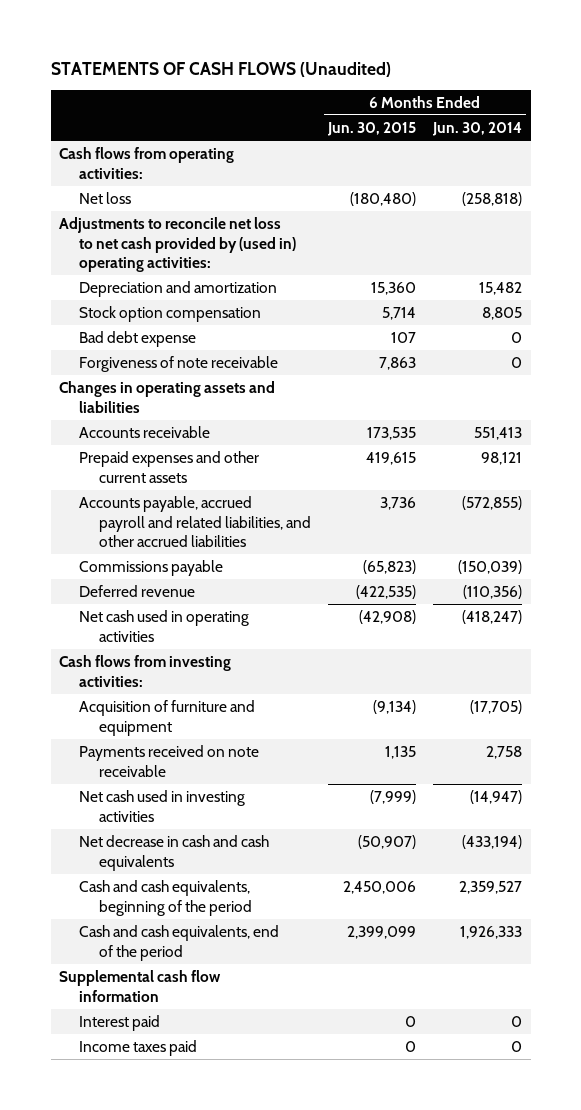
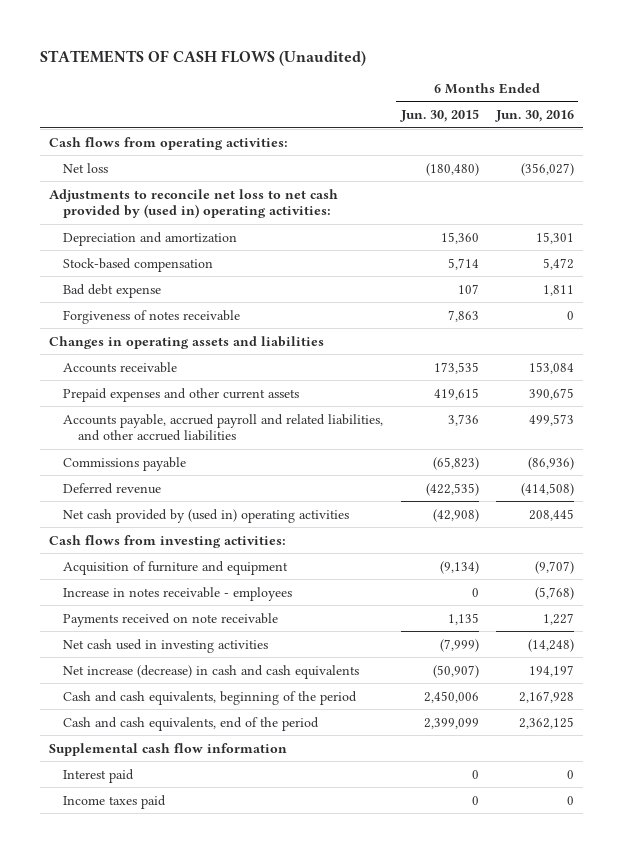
[432,121,523,136] Jun. 30, 2014 -> none
none -> [494,110,574,123] Jun. 30, 2016
[79,305,262,322] Stock option compensation -> [63,257,214,272] Stock-based compensation
[79,355,279,372] Forgiveness of note receivable -> [63,309,241,324] Forgiveness of notes receivable
[79,609,250,642] Net cash used in operating activities -> [63,508,350,523] Net cash provided by (used in) operating activities
none -> [63,586,293,601] Increase in notes receivable - employees
[79,834,270,871] Net decrease in cash and cash equivalents -> [63,664,360,679] Net increase (decrease) in cash and cash equivalents

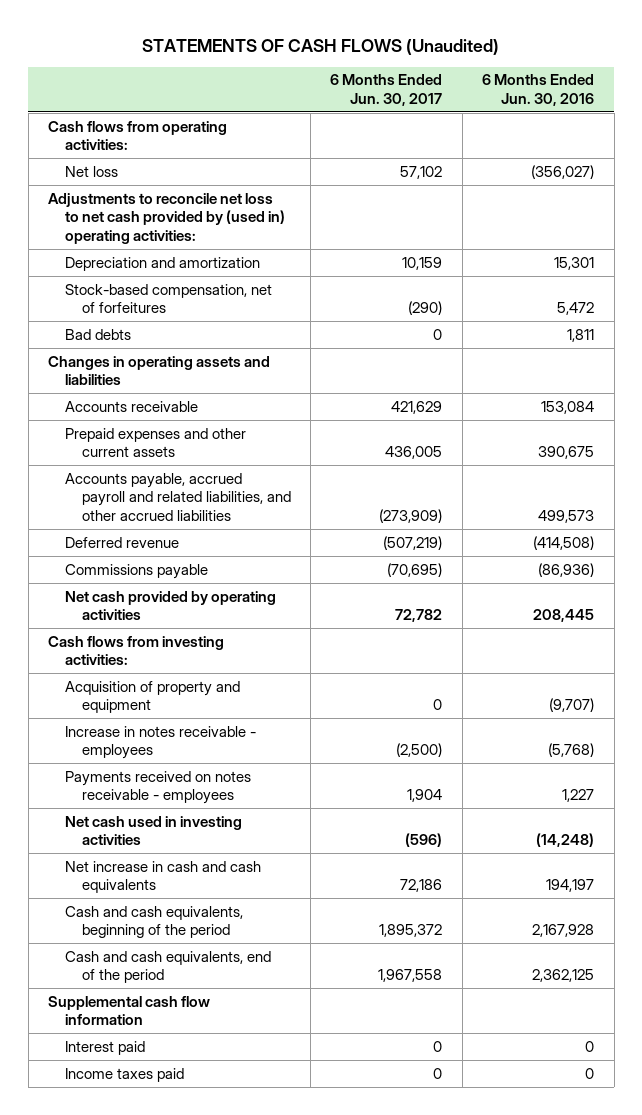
[399,109,479,123] Jun. 30, 2015 -> none
none -> [330,74,443,106] 6 Months Ended Jun. 30, 2017
[63,309,241,324] Forgiveness of notes receivable -> none
[63,257,214,272] Stock-based compensation -> [64,283,272,314] Stock-based compensation, net of forfeitures
[63,283,162,298] Bad debt expense -> [64,328,131,340] Bad debts
[63,456,187,471] Commissions payable -> [64,563,208,579] Commissions payable
[63,508,350,523] Net cash provided by (used in) operating activities -> [64,590,276,621] Net cash provided by operating activities
[63,560,289,575] Acquisition of furniture and equipment -> [64,680,240,714] Acquisition of property and equipment
[63,612,279,627] Payments received on note receivable -> [64,770,251,805] Payments received on notes receivable - employees
[63,664,360,679] Net increase (decrease) in cash and cash equivalents -> [64,860,261,894] Net increase in cash and cash equivalents

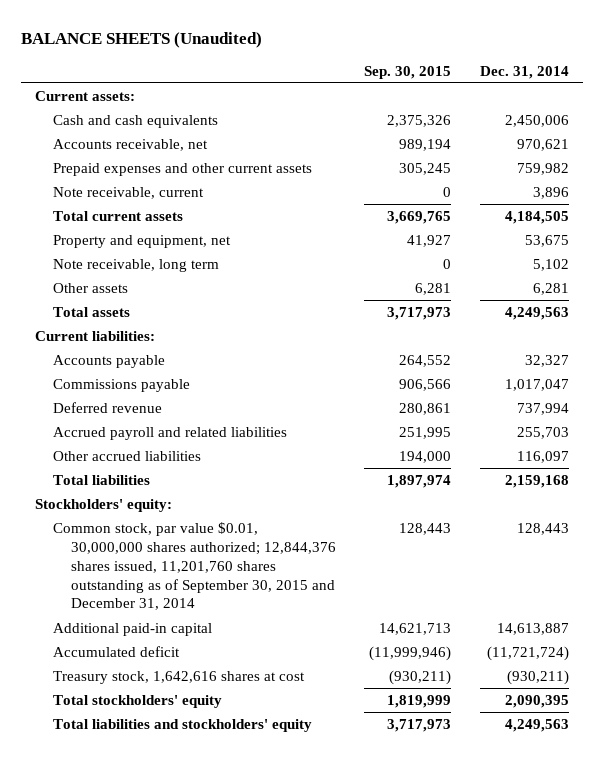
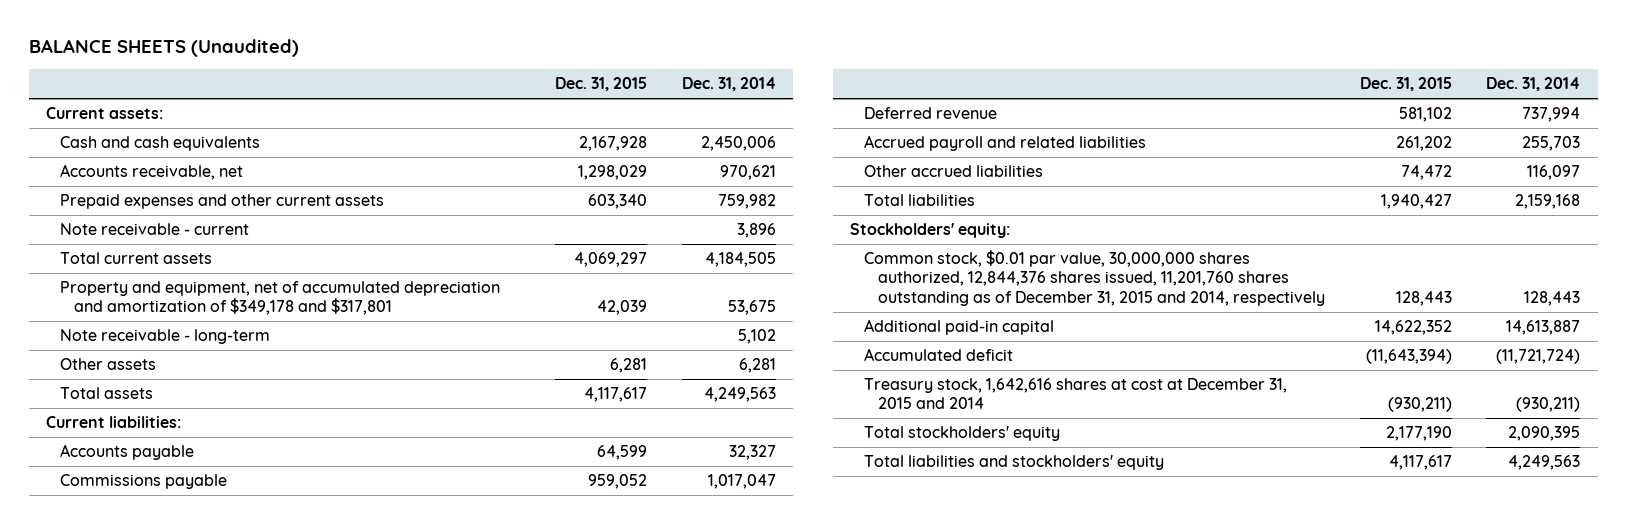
[364,65,452,79] Sep. 30, 2015 -> none
none -> [555,77,648,92] Dec. 31, 2015
[52,186,204,199] Note receivable, current -> [59,223,249,236] Note receivable - current
[52,234,231,248] Property and equipment, net -> [59,281,500,316] Property and equipment, net of accumulated depreciation and amortization of $349,178 and $317,801
[52,258,219,272] Note receivable, long term -> [59,329,270,345] Note receivable - long-term
[52,521,336,611] Common stock, par value $0.01, 30,000,000 shares authorized; 12,844,376 shares issued, 11,201,760 shares outstanding as of September 30, 2015 and December 31, 2014 -> [864,250,1326,306] Common stock, $0.01 par value, 30,000,000 shares authorized, 12,844,376 shares issued, 11,201,760 shares outstanding as of December 31, 2015 and 2014, respectively
[52,670,305,684] Treasury stock, 1,642,616 shares at cost -> [864,378,1288,410] Treasury stock, 1,642,616 shares at cost at December 31, 2015 and 2014

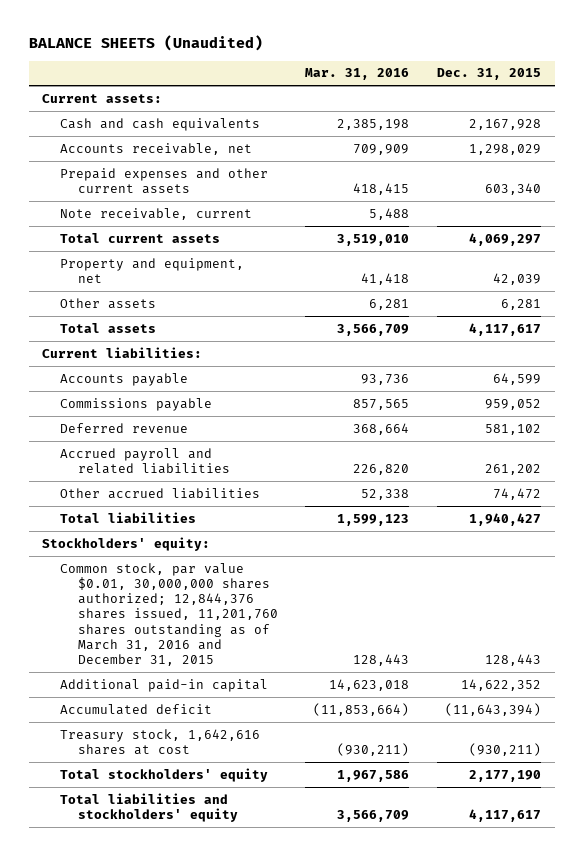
[681,77,776,92] Dec. 31, 2014 -> none
none -> [305,68,410,81] Mar. 31, 2016
[59,223,249,236] Note receivable - current -> [60,207,253,220] Note receivable, current
[59,329,270,345] Note receivable - long-term -> none
[59,281,500,316] Property and equipment, net of accumulated depreciation and amortization of $349,178 and $317,801 -> [60,257,245,283] Property and equipment, net
[864,250,1326,306] Common stock, $0.01 par value, 30,000,000 shares authorized, 12,844,376 shares issued, 11,201,760 shares outstanding as of December 31, 2015 and 2014, respectively -> [60,562,278,667] Common stock, par value $0.01, 30,000,000 shares authorized; 12,844,376 shares issued, 11,201,760 shares outstanding as of March 31, 2016 and December 31, 2015
[864,378,1288,410] Treasury stock, 1,642,616 shares at cost at December 31, 2015 and 2014 -> [60,728,261,755] Treasury stock, 1,642,616 shares at cost

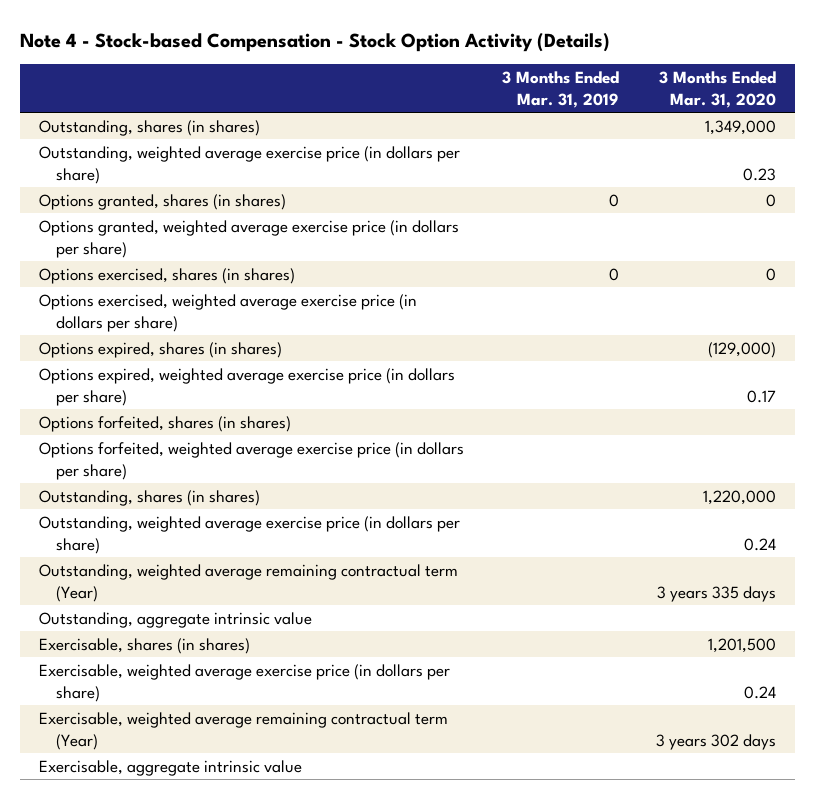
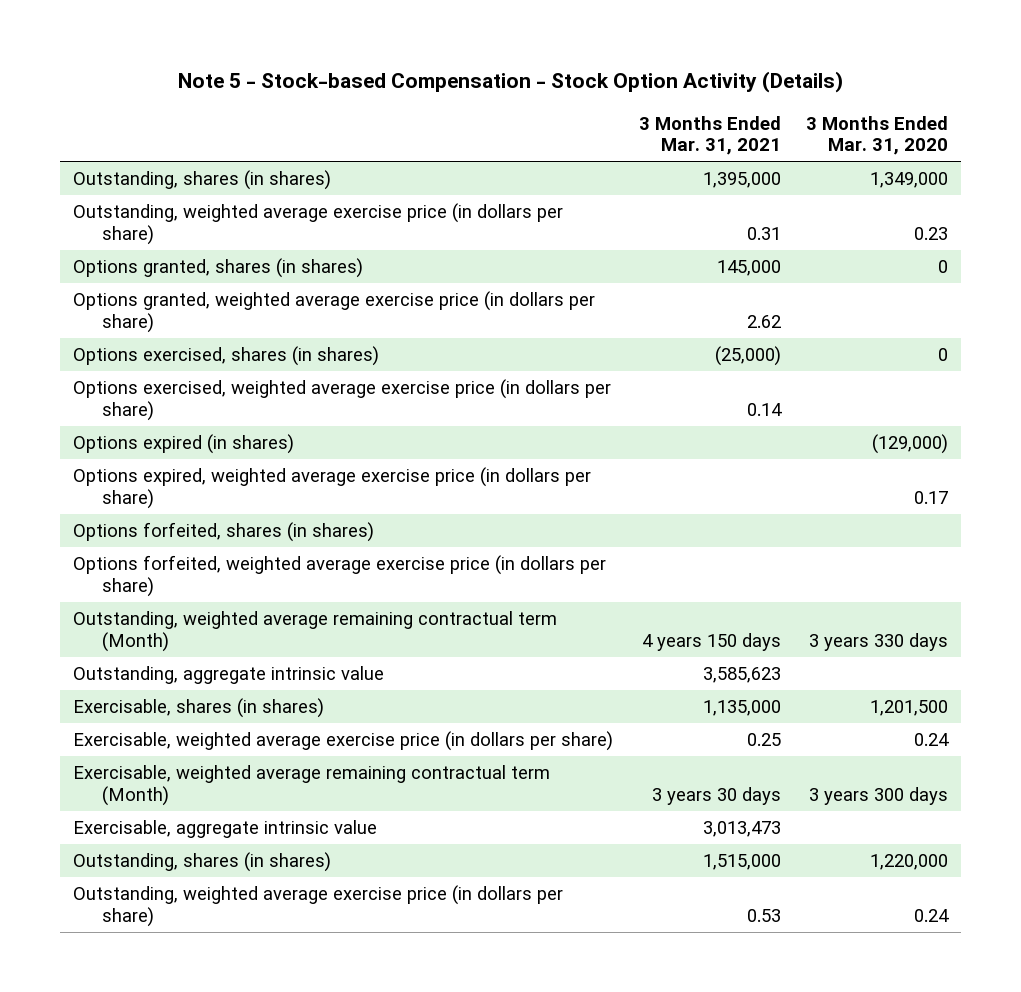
[19,32,610,52] Note 4 - Stock-based Compensation - Stock Option Activity (Details) -> [177,71,843,94] Note 5 - Stock-based Compensation - Stock Option Activity (Details)
[501,70,619,108] 3 Months Ended Mar. 31, 2019 -> none
none -> [638,115,781,156] 3 Months Ended Mar. 31, 2021
[38,341,282,358] Options expired, shares (in shares) -> [72,434,294,455] Options expired (in shares)
[38,563,458,602] Outstanding, weighted average remaining contractual term (Year) -> [72,611,557,652] Outstanding, weighted average remaining contractual term (Month)
[657,585,777,602] 3 years 335 days -> [809,632,949,651] 3 years 330 days
[38,711,448,750] Exercisable, weighted average remaining contractual term (Year) -> [72,765,550,806] Exercisable, weighted average remaining contractual term (Month)
[656,733,777,750] 3 years 302 days -> [809,786,949,805] 3 years 300 days
[38,489,260,506] Outstanding, shares (in shares) -> [72,852,331,873] Outstanding, shares (in shares)
[38,515,460,554] Outstanding, weighted average exercise price (in dollars per share) -> [72,885,563,927] Outstanding, weighted average exercise price (in dollars per share)

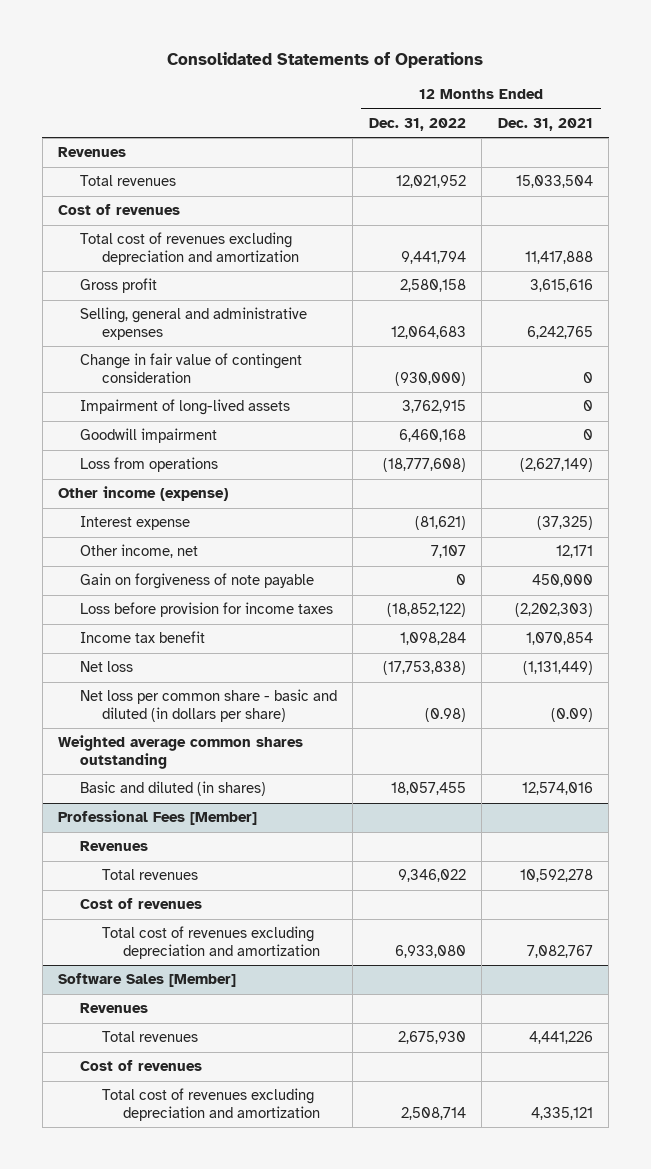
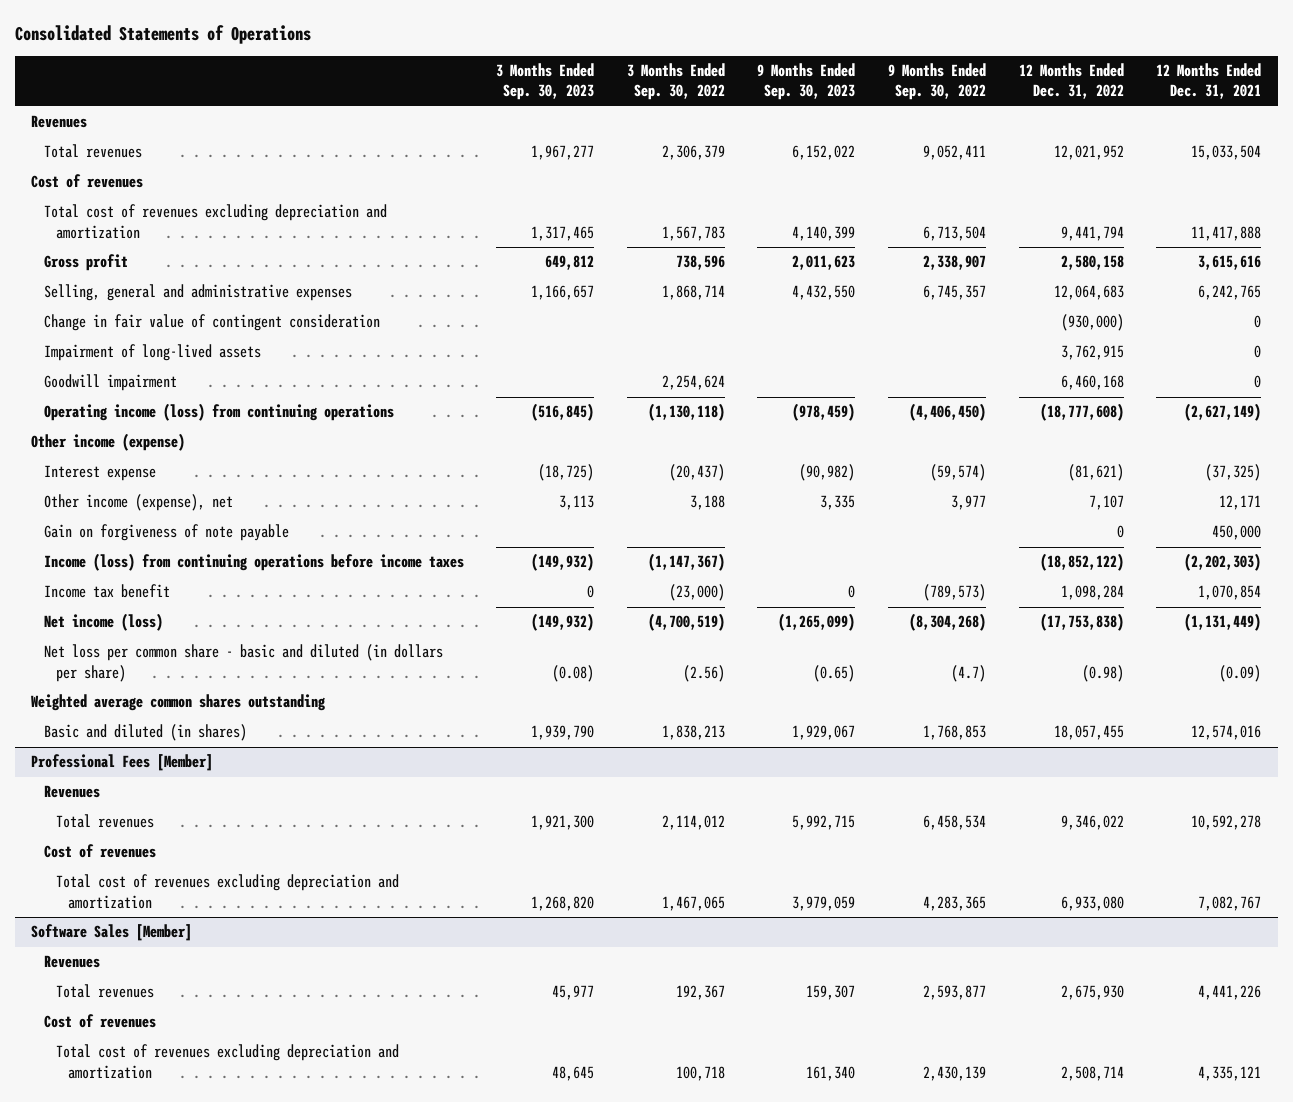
none -> [496,63,595,101] 3 Months Ended Sep. 30, 2023
none -> [626,63,725,101] 3 Months Ended Sep. 30, 2022
none -> [757,63,856,101] 9 Months Ended Sep. 30, 2023
none -> [888,63,987,101] 9 Months Ended Sep. 30, 2022
[80,457,219,473] Loss from operations -> [43,403,394,422] Operating income (loss) from continuing operations
[80,544,199,559] Other income, net -> [43,494,233,512] Other income (expense), net
[80,602,334,618] Loss before provision for income taxes -> [43,553,464,572] Income (loss) from continuing operations before income taxes
[80,661,134,673] Net loss -> [43,613,163,632] Net income (loss)

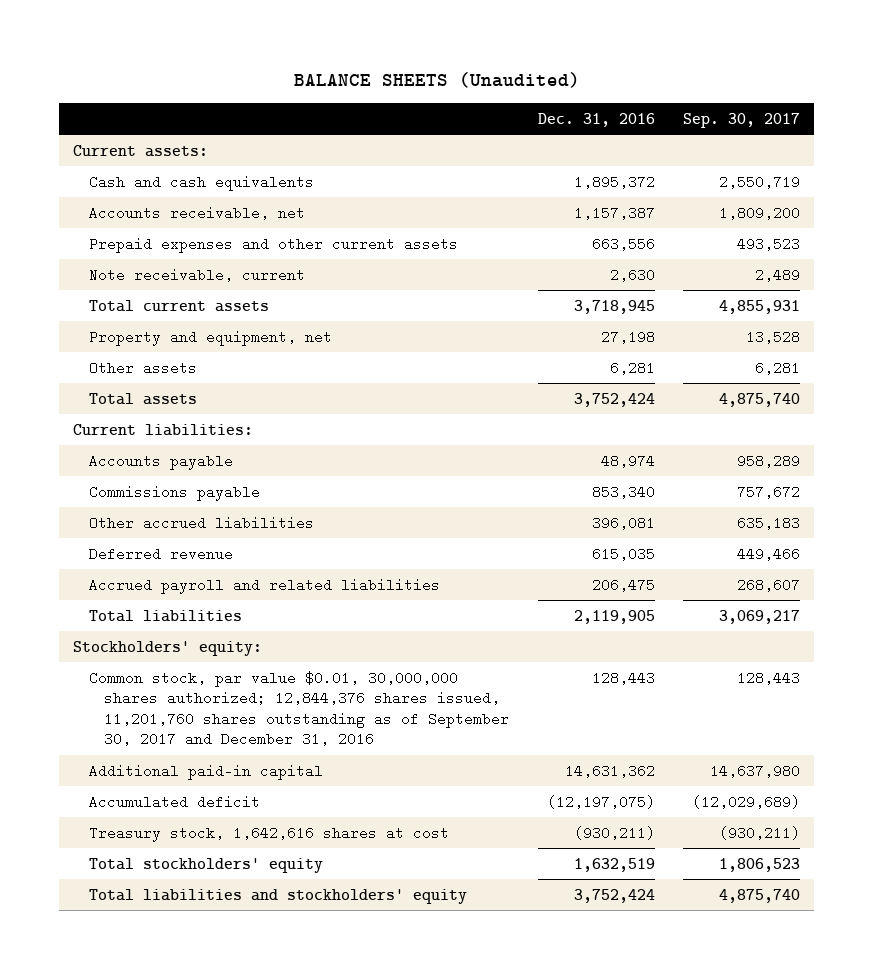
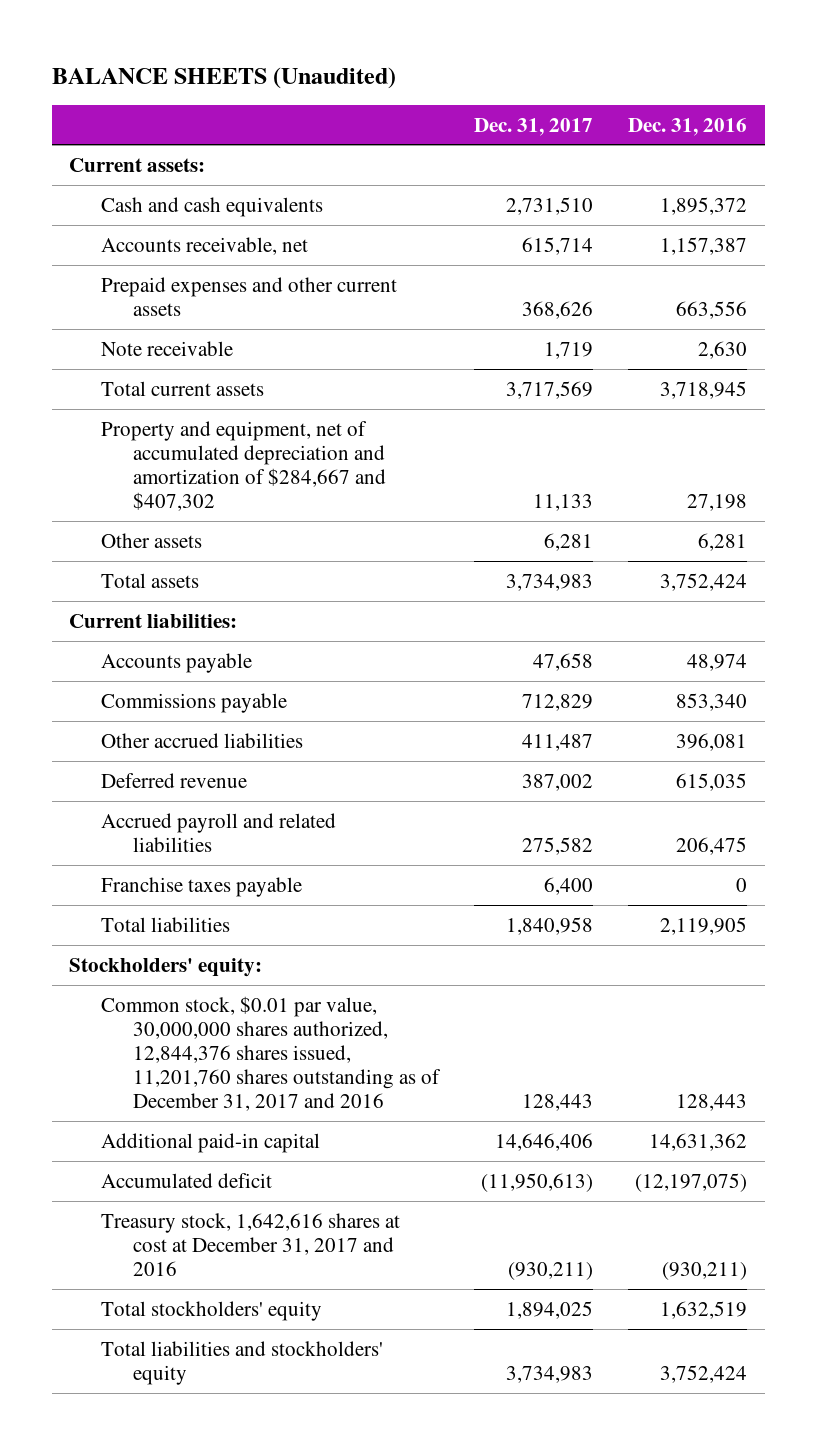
[682,112,800,128] Sep. 30, 2017 -> none
none -> [473,117,593,136] Dec. 31, 2017
[88,267,305,282] Note receivable, current -> [101,340,234,356] Note receivable
[88,329,332,346] Property and equipment, net -> [101,420,386,511] Property and equipment, net of accumulated depreciation and amortization of $284,667 and $407,302
none -> [101,876,303,897] Franchise taxes payable
[88,670,510,747] Common stock, par value $0.01, 30,000,000 shares authorized; 12,844,376 shares issued, 11,201,760 shares outstanding as of September 30, 2017 and December 31, 2016 -> [101,995,441,1111] Common stock, $0.01 par value, 30,000,000 shares authorized, 12,844,376 shares issued, 11,201,760 shares outstanding as of December 31, 2017 and 2016
[88,825,449,842] Treasury stock, 1,642,616 shares at cost -> [101,1212,401,1276] Treasury stock, 1,642,616 shares at cost at December 31, 2017 and 2016

